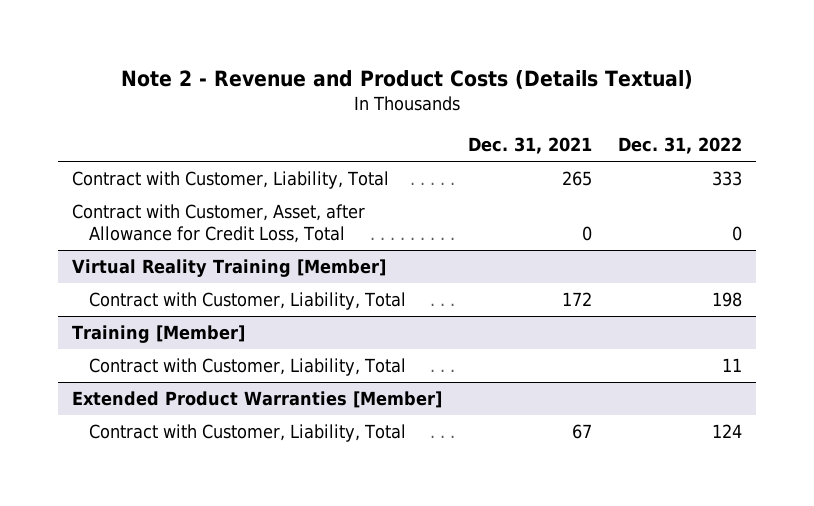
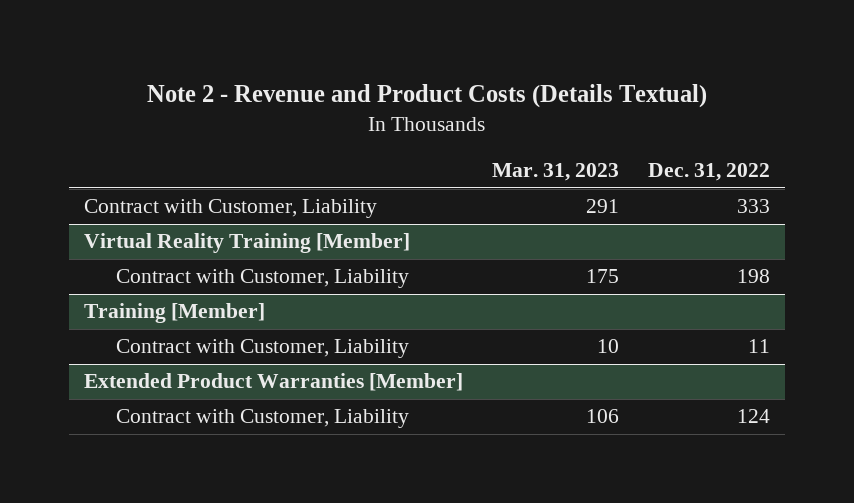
[468,136,593,154] Dec. 31, 2021 -> none
none -> [492,163,620,182] Mar. 31, 2023
[71,204,365,243] Contract with Customer, Asset, after Allowance for Credit Loss, Total -> none
[71,171,389,190] Contract with Customer, Liability, Total -> [83,199,377,219] Contract with Customer, Liability
[89,292,407,311] Contract with Customer, Liability, Total -> [115,269,409,289] Contract with Customer, Liability
[89,358,407,377] Contract with Customer, Liability, Total -> [115,339,409,359] Contract with Customer, Liability
[89,424,407,443] Contract with Customer, Liability, Total -> [115,409,409,429] Contract with Customer, Liability

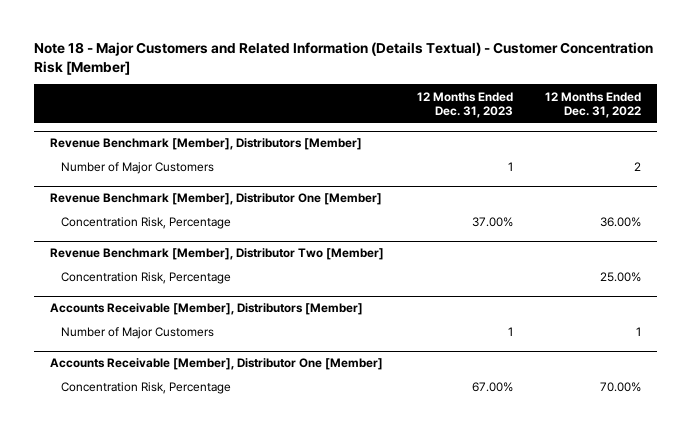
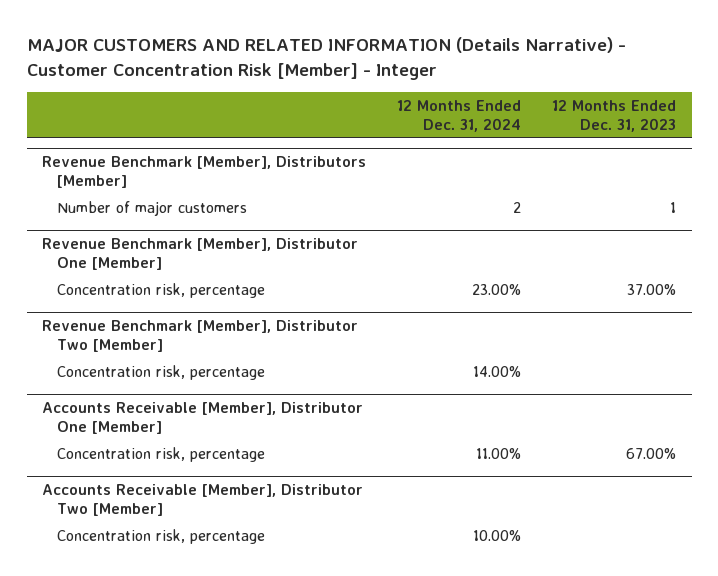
[34,42,654,76] Note 18 - Major Customers and Related Information (Details Textual) - Customer Concentration Risk [Member] -> [26,37,626,80] MAJOR CUSTOMERS AND RELATED INFORMATION (Details Narrative) - Customer Concentration Risk [Member] - Integer
[544,91,641,119] 12 Months Ended Dec. 31, 2022 -> none
none -> [397,99,522,132] 12 Months Ended Dec. 31, 2024
[61,162,215,175] Number of Major Customers -> [57,200,248,216] Number of major customers
[61,217,232,230] Concentration Risk, Percentage -> [57,282,266,298] Concentration risk, percentage
[50,303,364,316] Accounts Receivable [Member], Distributors [Member] -> none
[61,327,215,340] Number of Major Customers -> none
[61,272,232,285] Concentration Risk, Percentage -> [57,364,266,380] Concentration risk, percentage
[61,382,232,395] Concentration Risk, Percentage -> [57,446,266,462] Concentration risk, percentage
none -> [42,484,364,517] Accounts Receivable [Member], Distributor Two [Member]
none -> [57,528,266,544] Concentration risk, percentage

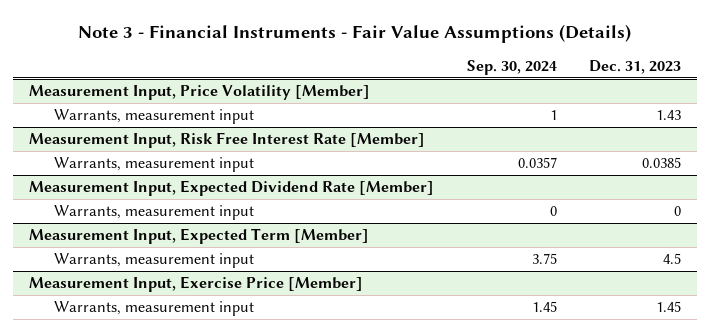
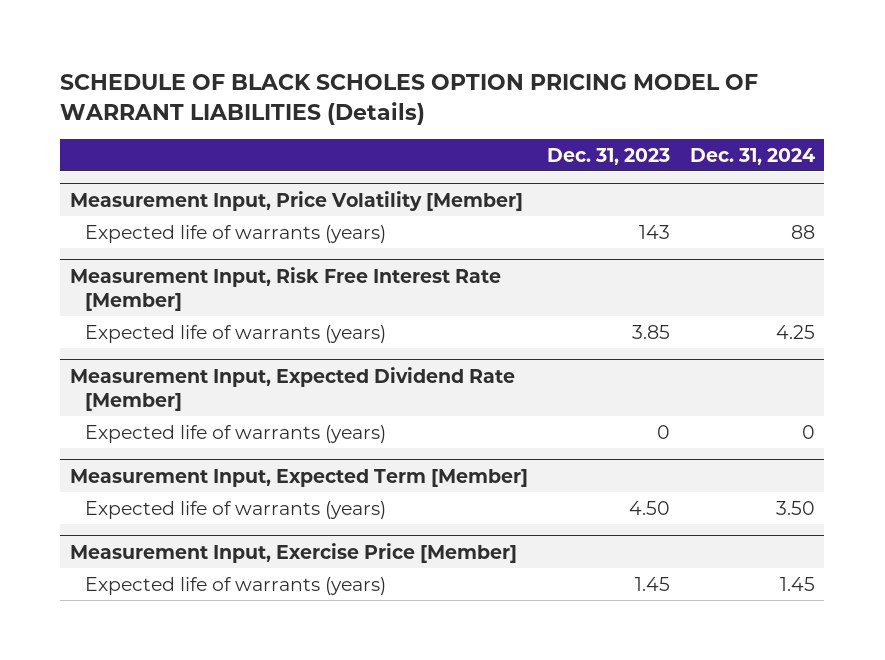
[78,23,632,43] Note 3 - Financial Instruments - Fair Value Assumptions (Details) -> [60,74,759,125] SCHEDULE OF BLACK SCHOLES OPTION PRICING MODEL OF WARRANT LIABILITIES (Details)
[466,60,557,76] Sep. 30, 2024 -> none
none -> [689,147,815,165] Dec. 31, 2024
[54,109,255,125] Warrants, measurement input -> none
none -> [85,224,387,243] Expected life of warrants (years)
[54,157,255,173] Warrants, measurement input -> none
none -> [85,324,387,343] Expected life of warrants (years)
[54,205,255,221] Warrants, measurement input -> [85,424,387,443] Expected life of warrants (years)
[54,253,255,269] Warrants, measurement input -> none
none -> [85,500,387,519] Expected life of warrants (years)
[54,301,255,317] Warrants, measurement input -> [85,576,387,595] Expected life of warrants (years)

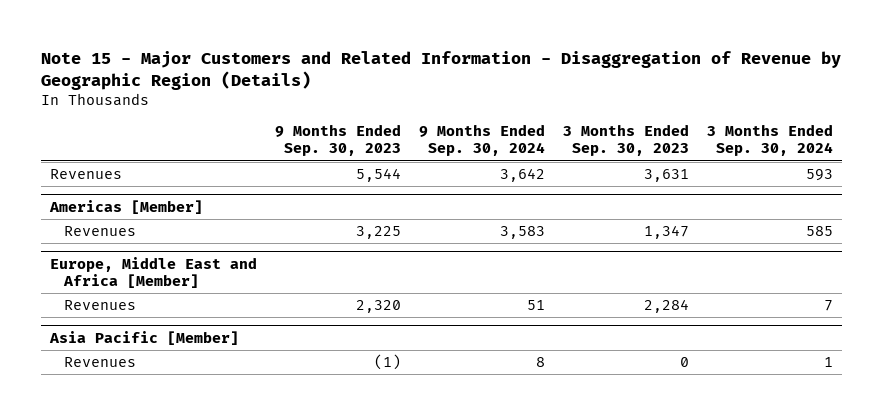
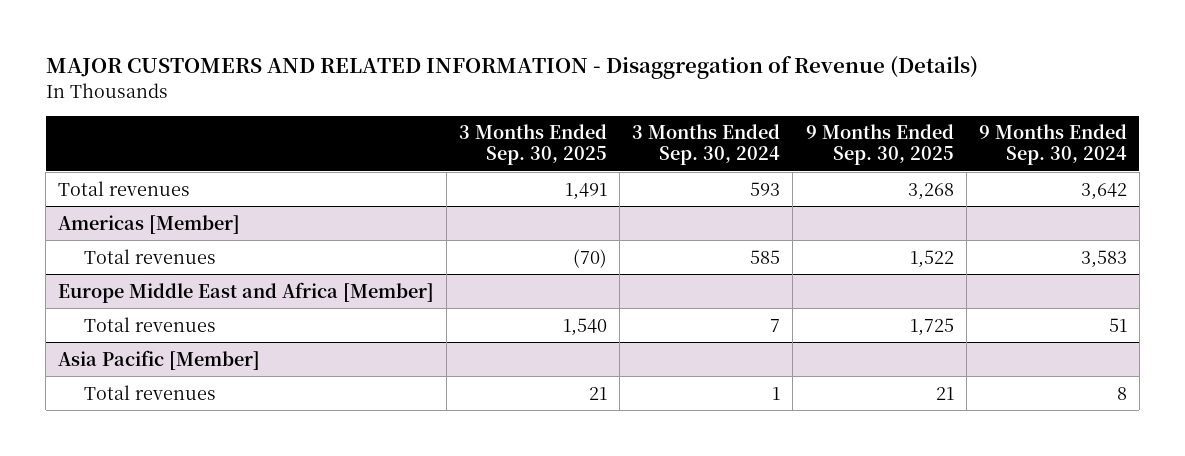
[41,50,842,90] Note 15 - Major Customers and Related Information - Disaggregation of Revenue by Geographic Region (Details) -> [45,56,978,80] MAJOR CUSTOMERS AND RELATED INFORMATION - Disaggregation of Revenue (Details)
[275,124,402,157] 9 Months Ended Sep. 30, 2023 -> none
[563,124,690,157] 3 Months Ended Sep. 30, 2023 -> none
none -> [459,124,608,166] 3 Months Ended Sep. 30, 2025
none -> [805,124,954,166] 9 Months Ended Sep. 30, 2025
[50,169,123,180] Revenues -> [58,180,191,196] Total revenues
[64,226,137,237] Revenues -> [83,248,216,264] Total revenues
[50,256,258,288] Europe, Middle East and Africa [Member] -> [58,281,435,303] Europe Middle East and Africa [Member]
[64,300,137,311] Revenues -> [83,316,216,332] Total revenues
[64,357,137,368] Revenues -> [83,384,216,400] Total revenues

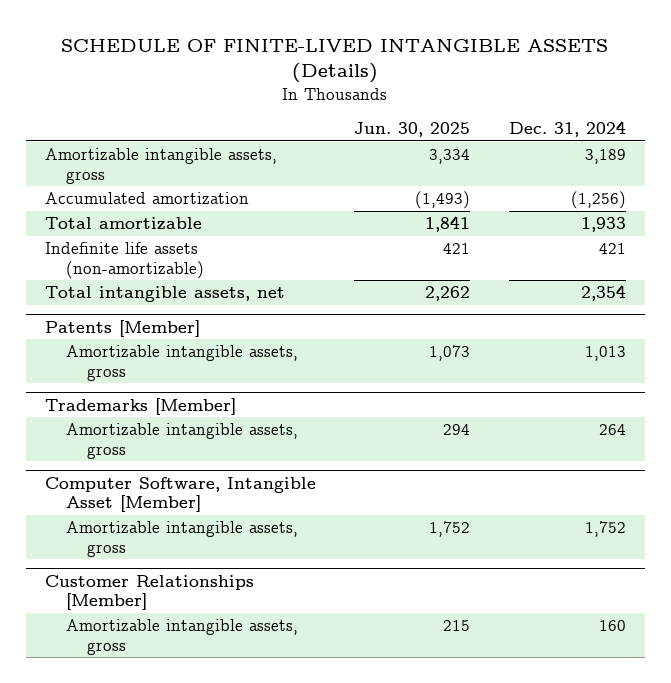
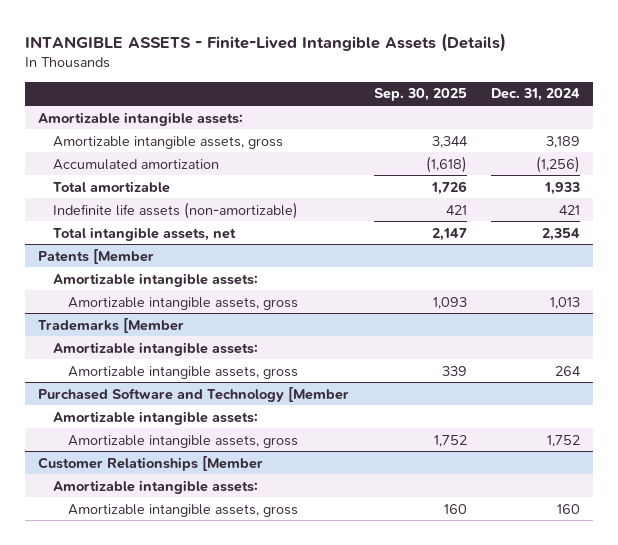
[61,38,609,84] SCHEDULE OF FINITE-LIVED INTANGIBLE ASSETS (Details) -> [25,32,507,52] INTANGIBLE ASSETS - Finite-Lived Intangible Assets (Details)
[354,122,471,138] Jun. 30, 2025 -> none
none -> [373,88,467,102] Sep. 30, 2025
none -> [37,111,243,126] Amortizable intangible assets:
[45,319,201,337] Patents [Member] -> [37,248,154,264] Patents [Member
none -> [53,272,259,287] Amortizable intangible assets:
[45,397,237,415] Trademarks [Member] -> [37,317,184,333] Trademarks [Member
none -> [53,341,259,356] Amortizable intangible assets:
[45,476,317,513] Computer Software, Intangible Asset [Member] -> [37,386,349,402] Purchased Software and Technology [Member
none -> [53,410,259,425] Amortizable intangible assets:
[45,574,255,611] Customer Relationships [Member] -> [37,455,263,471] Customer Relationships [Member
none -> [53,479,259,494] Amortizable intangible assets:

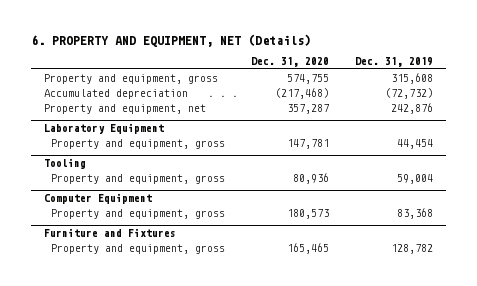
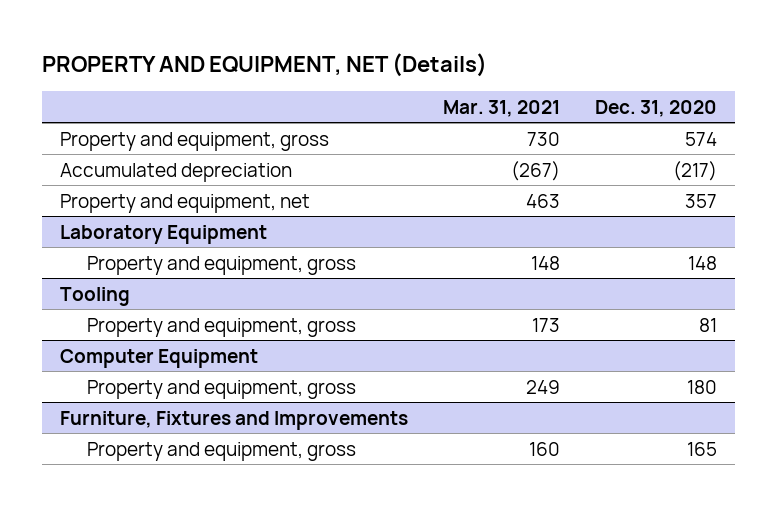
[31,33,312,47] 6. PROPERTY AND EQUIPMENT, NET (Details) -> [42,52,488,77] PROPERTY AND EQUIPMENT, NET (Details)
[355,57,434,68] Dec. 31, 2019 -> none
none -> [443,99,561,117] Mar. 31, 2021
[287,73,330,84] 574,755 -> [685,131,718,146] 574
[275,87,330,99] (217,468) -> [673,160,718,181] (217)
[287,103,330,114] 357,287 -> [685,193,718,208] 357
[287,138,330,149] 147,781 -> [688,255,718,270] 148
[293,172,330,184] 80,936 -> [699,317,718,332] 81
[287,208,330,219] 180,573 -> [687,379,718,394] 180
[44,228,177,238] Furniture and Fixtures -> [59,410,408,430] Furniture, Fixtures and Improvements
[287,242,330,254] 165,465 -> [687,441,718,456] 165

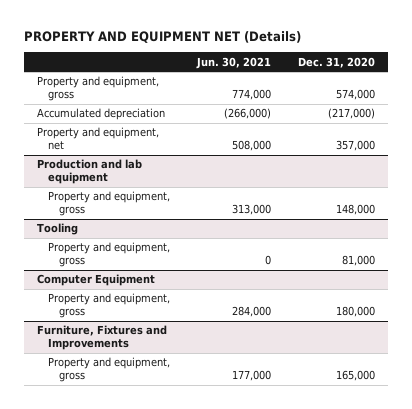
[42,52,488,77] PROPERTY AND EQUIPMENT, NET (Details) -> [24,31,302,44] PROPERTY AND EQUIPMENT NET (Details)
[443,99,561,117] Mar. 31, 2021 -> none
none -> [195,56,271,69] Jun. 30, 2021
[59,224,267,244] Laboratory Equipment -> none
[685,131,718,146] 574 -> [335,89,375,101] 574,000
[673,160,718,181] (217) -> [327,108,375,120] (217,000)
[685,193,718,208] 357 -> [335,140,375,152] 357,000
none -> [37,159,143,185] Production and lab equipment
[688,255,718,270] 148 -> [335,204,375,216] 148,000
[699,317,718,332] 81 -> [341,255,375,267] 81,000
[687,379,718,394] 180 -> [335,306,375,318] 180,000
[687,441,718,456] 165 -> [335,370,375,382] 165,000

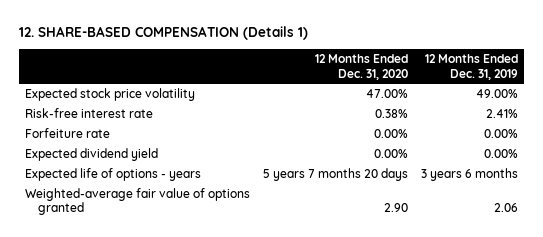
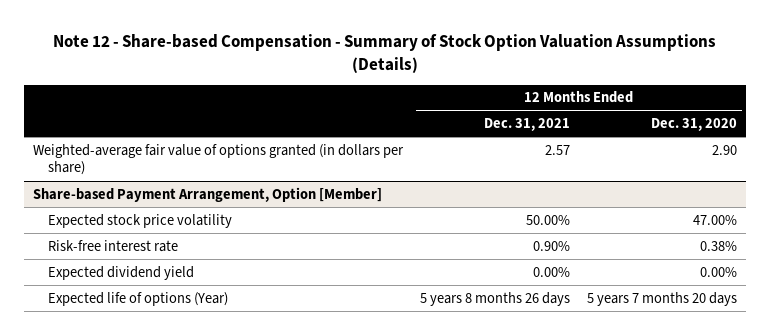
[18,26,308,41] 12. SHARE-BASED COMPENSATION (Details 1) -> [52,33,716,73] Note 12 - Share-based Compensation - Summary of Stock Option Valuation Assumptions (Details)
[424,54,518,80] 12 Months Ended Dec. 31, 2019 -> none
none -> [483,118,570,132] Dec. 31, 2021
none -> [32,143,404,176] Weighted-average fair value of options granted (in dollars per share)
none -> [32,186,382,202] Share-based Payment Arrangement, Option [Member]
[25,128,111,139] Forfeiture rate -> none
[25,188,251,216] Weighted-average fair value of options granted -> none
[25,168,202,182] Expected life of options - years -> [47,291,228,306] Expected life of options (Year)

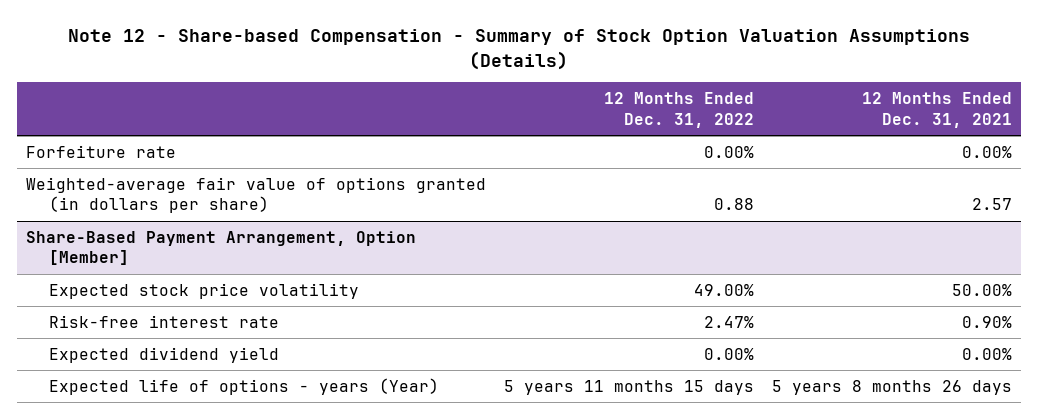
[651,118,738,132] Dec. 31, 2020 -> none
none -> [604,92,755,128] 12 Months Ended Dec. 31, 2022
none -> [26,144,177,158] Forfeiture rate
[32,186,382,202] Share-based Payment Arrangement, Option [Member] -> [26,230,417,266] Share-Based Payment Arrangement, Option [Member]
[47,291,228,306] Expected life of options (Year) -> [48,377,439,395] Expected life of options - years (Year)

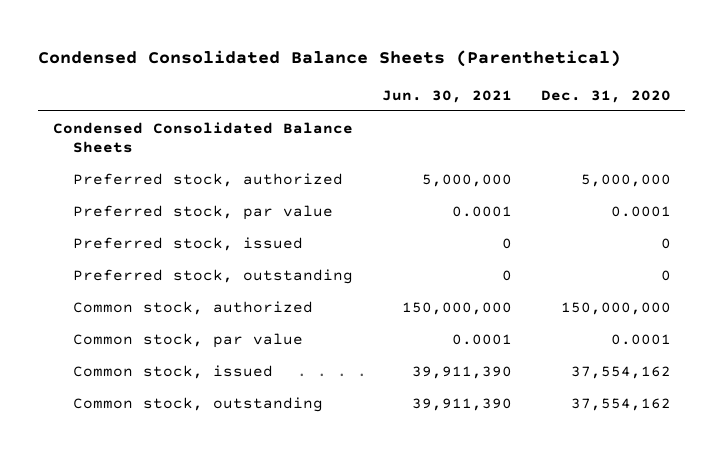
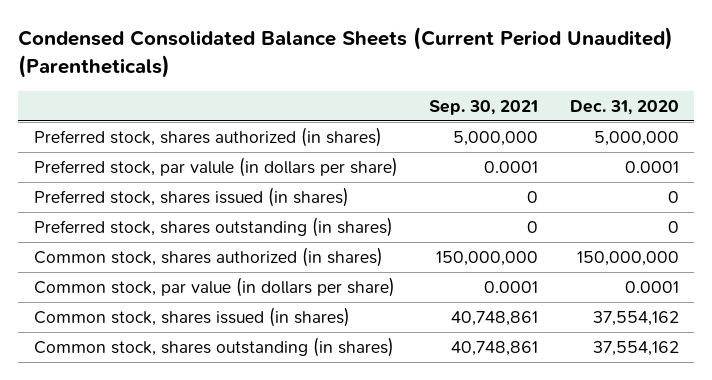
[38,50,622,68] Condensed Consolidated Balance Sheets (Parenthetical) -> [17,27,673,78] Condensed Consolidated Balance Sheets (Current Period Unaudited) (Parentheticals)
[381,89,512,103] Jun. 30, 2021 -> none
none -> [429,99,539,115] Sep. 30, 2021
[52,121,353,153] Condensed Consolidated Balance Sheets -> none
[72,172,343,187] Preferred stock, authorized -> [33,127,382,148] Preferred stock, shares authorized (in shares)
[72,204,333,220] Preferred stock, par value -> [33,157,398,178] Preferred stock, par valule (in dollars per share)
[72,236,303,251] Preferred stock, issued -> [33,187,349,208] Preferred stock, shares issued (in shares)
[72,268,353,284] Preferred stock, outstanding -> [33,217,393,238] Preferred stock, shares outstanding (in shares)
[72,300,313,315] Common stock, authorized -> [33,247,383,268] Common stock, shares authorized (in shares)
[72,332,303,348] Common stock, par value -> [33,277,395,298] Common stock, par value (in dollars per share)
[72,364,273,379] Common stock, issued -> [33,307,350,328] Common stock, shares issued (in shares)
[72,396,323,412] Common stock, outstanding -> [33,337,394,358] Common stock, shares outstanding (in shares)

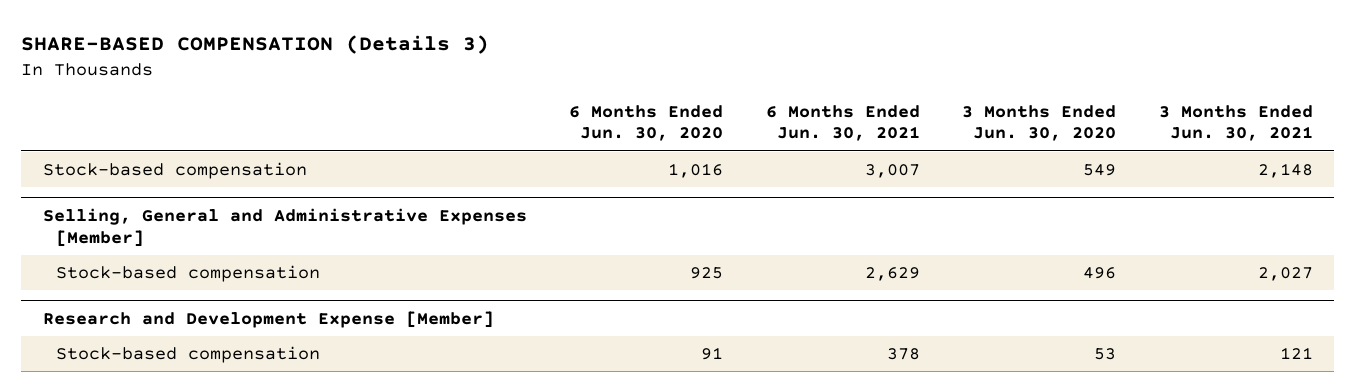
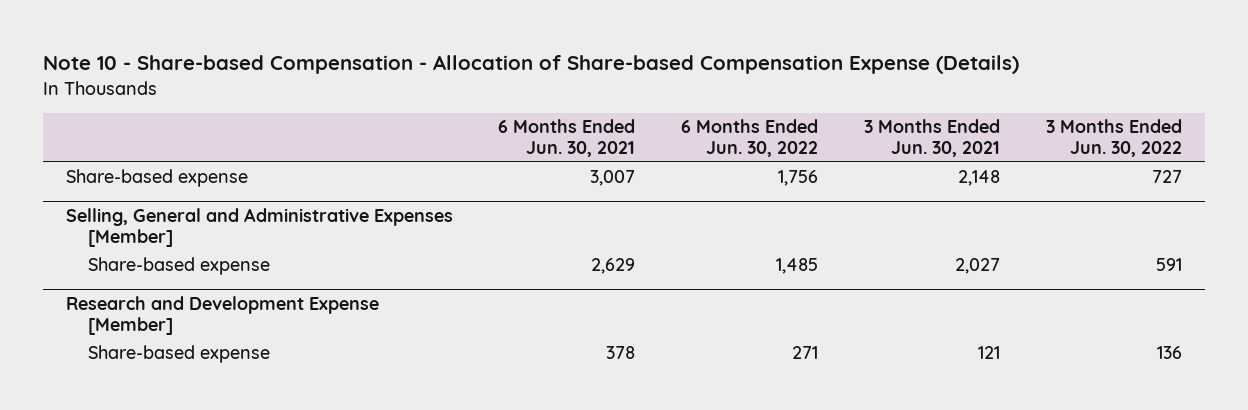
[21,35,490,55] SHARE-BASED COMPENSATION (Details 3) -> [42,55,1019,75] Note 10 - Share-based Compensation - Allocation of Share-based Compensation Expense (Details)
[569,104,724,142] 6 Months Ended Jun. 30, 2020 -> none
[962,104,1117,142] 3 Months Ended Jun. 30, 2020 -> none
none -> [681,119,819,158] 6 Months Ended Jun. 30, 2022
none -> [1046,119,1183,158] 3 Months Ended Jun. 30, 2022
[42,162,307,180] Stock-based compensation -> [65,169,248,188] Share-based expense
[55,265,320,283] Stock-based compensation -> [87,257,270,276] Share-based expense
[55,346,320,364] Stock-based compensation -> [87,345,270,364] Share-based expense

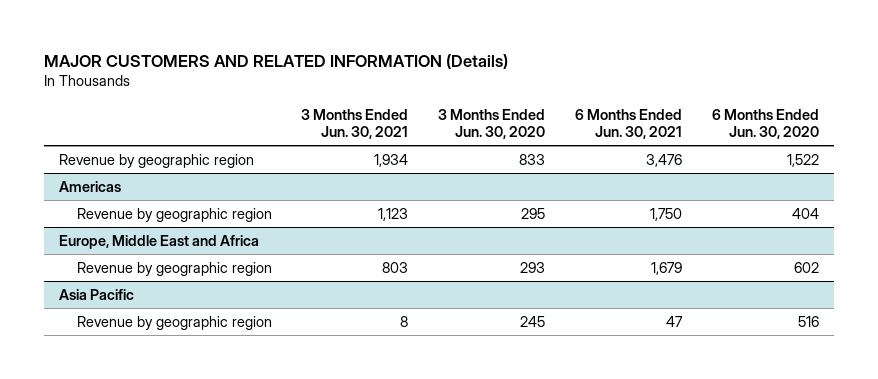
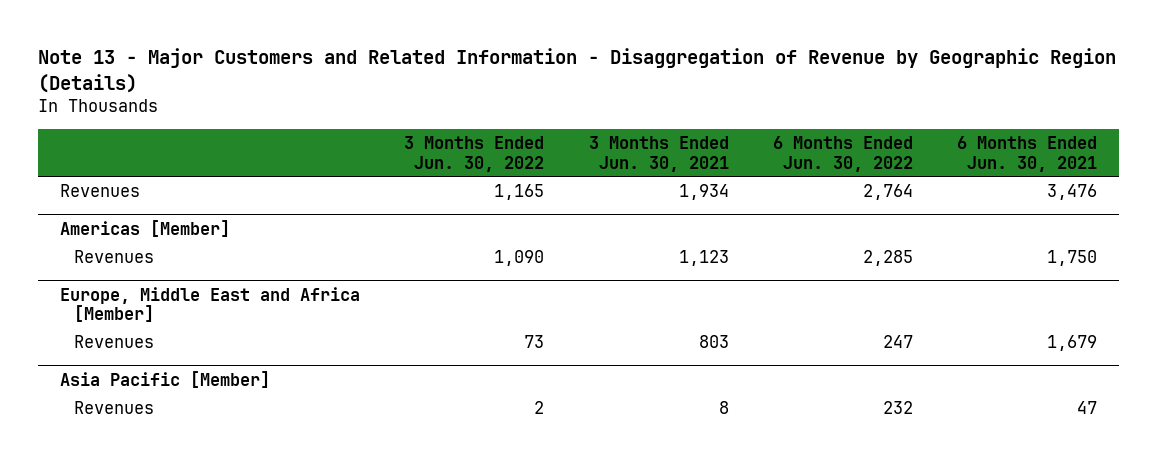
[44,53,509,69] MAJOR CUSTOMERS AND RELATED INFORMATION (Details) -> [37,47,1116,93] Note 13 - Major Customers and Related Information - Disaggregation of Revenue by Geographic Region (Details)
[438,108,546,140] 3 Months Ended Jun. 30, 2020 -> none
[711,108,819,140] 6 Months Ended Jun. 30, 2020 -> none
none -> [404,136,545,172] 3 Months Ended Jun. 30, 2022
none -> [772,136,913,172] 6 Months Ended Jun. 30, 2022
[59,153,255,168] Revenue by geographic region -> [60,184,141,198] Revenues
[59,180,122,192] Americas -> [60,219,231,237] Americas [Member]
[76,207,272,222] Revenue by geographic region -> [74,250,155,264] Revenues
[59,234,260,249] Europe, Middle East and Africa -> [60,286,361,323] Europe, Middle East and Africa [Member]
[76,261,272,276] Revenue by geographic region -> [74,335,155,349] Revenues
[59,288,135,300] Asia Pacific -> [60,370,271,388] Asia Pacific [Member]
[76,315,272,330] Revenue by geographic region -> [74,401,155,415] Revenues

